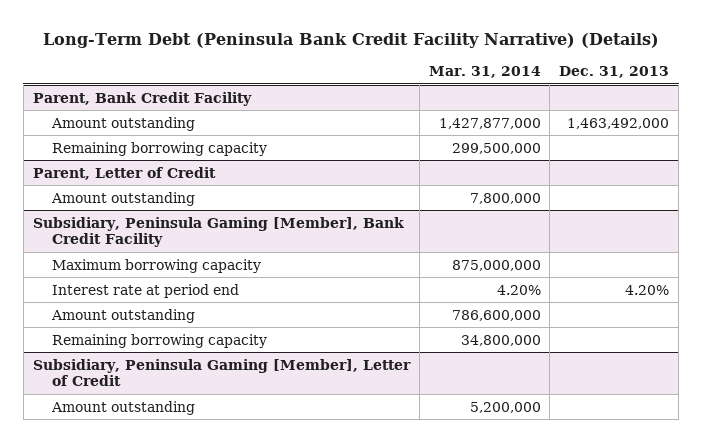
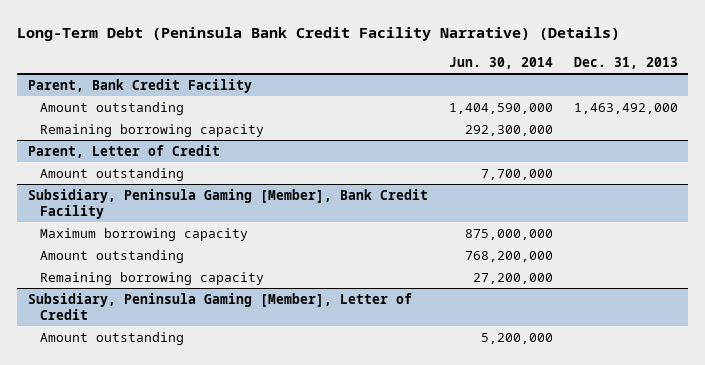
[428,66,541,79] Mar. 31, 2014 -> none
none -> [448,56,553,69] Jun. 30, 2014
[52,283,240,298] Interest rate at period end -> none

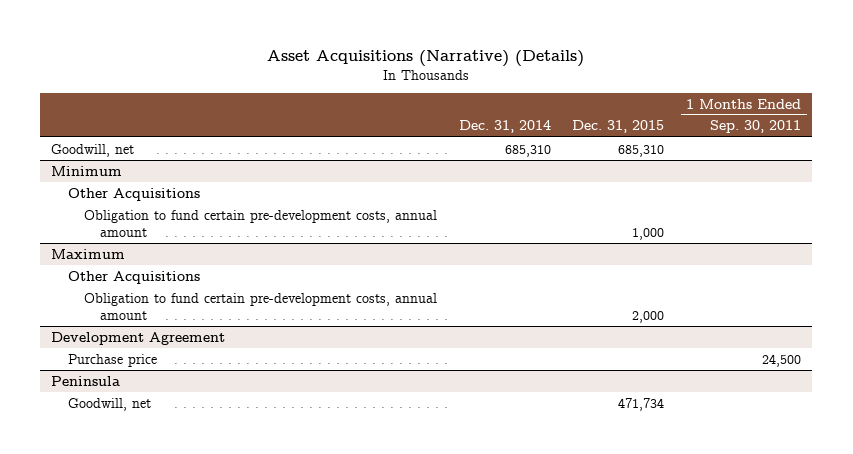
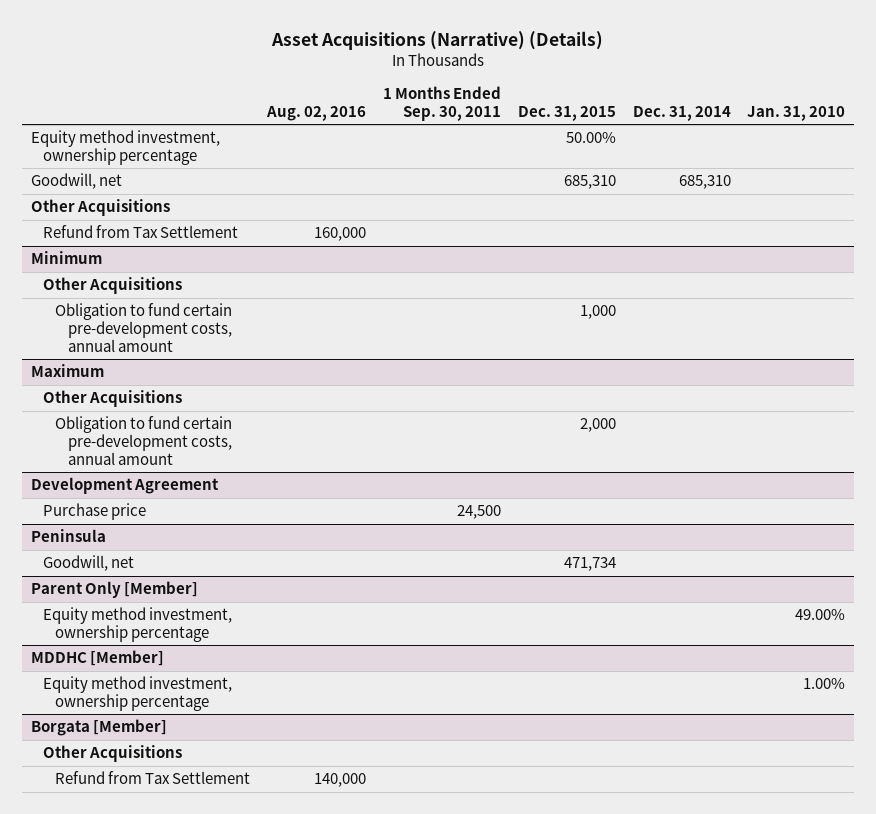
none -> [266,105,367,121] Aug. 02, 2016
none -> [747,105,846,121] Jan. 31, 2010
none -> [30,130,220,165] Equity method investment, ownership percentage
none -> [30,199,170,217] Other Acquisitions
none -> [43,225,239,239] Refund from Tax Settlement
none -> [30,581,198,599] Parent Only [Member]
none -> [43,607,233,642] Equity method investment, ownership percentage
none -> [30,650,164,667] MDDHC [Member]
none -> [43,676,233,711] Equity method investment, ownership percentage
none -> [30,719,167,737] Borgata [Member]
none -> [43,745,183,763] Other Acquisitions
none -> [55,771,251,785] Refund from Tax Settlement

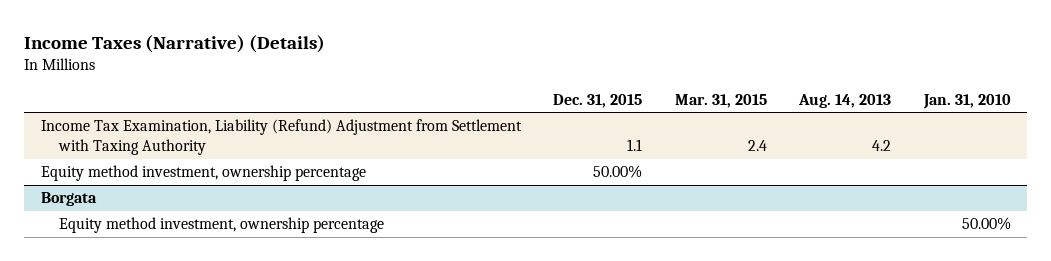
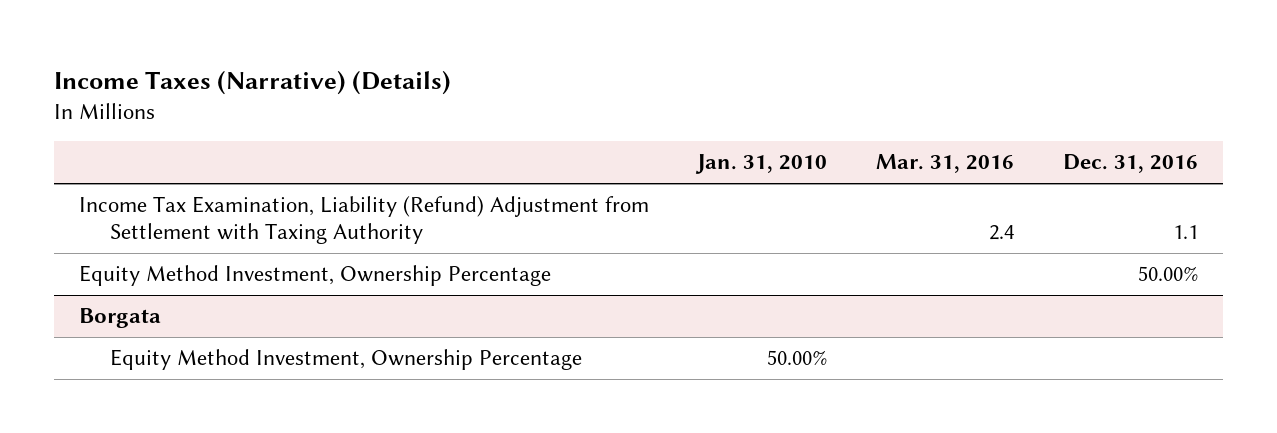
[553,93,643,108] Dec. 31, 2015 -> none
[674,93,767,108] Mar. 31, 2015 -> none
[798,93,892,108] Aug. 14, 2013 -> none
none -> [876,154,1015,174] Mar. 31, 2016
none -> [1063,154,1199,174] Dec. 31, 2016
[40,165,366,182] Equity method investment, ownership percentage -> [78,265,551,287] Equity Method Investment, Ownership Percentage
[59,217,385,234] Equity method investment, ownership percentage -> [110,349,583,371] Equity Method Investment, Ownership Percentage

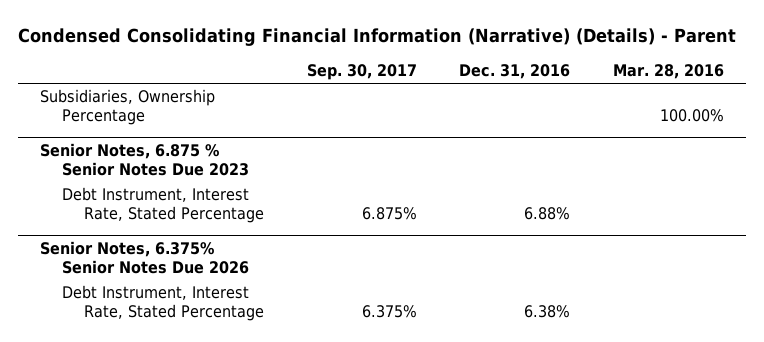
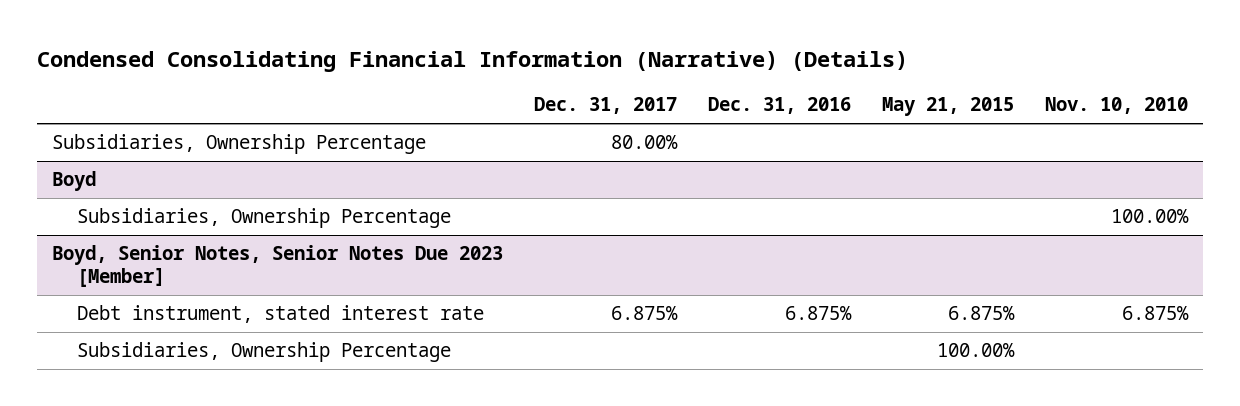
[18,28,737,47] Condensed Consolidating Financial Information (Narrative) (Details) - Parent -> [36,50,908,72] Condensed Consolidating Financial Information (Narrative) (Details)
[306,64,417,81] Sep. 30, 2017 -> none
[613,64,725,80] Mar. 28, 2016 -> none
none -> [534,97,678,115] Dec. 31, 2017
none -> [881,97,1014,117] May 21, 2015
none -> [1044,97,1188,115] Nov. 10, 2010
[39,240,249,274] Senior Notes, 6.375% Senior Notes Due 2026 -> none
[61,285,264,322] Debt Instrument, Interest Rate, Stated Percentage -> none
none -> [52,171,97,192] Boyd
none -> [77,208,452,229] Subsidiaries, Ownership Percentage
[39,142,249,176] Senior Notes, 6.875 % Senior Notes Due 2023 -> [52,245,504,287] Boyd, Senior Notes, Senior Notes Due 2023 [Member]
[61,187,264,224] Debt Instrument, Interest Rate, Stated Percentage -> [77,305,485,324] Debt instrument, stated interest rate
[524,207,571,221] 6.88% -> [785,306,853,321] 6.875%
none -> [77,342,452,363] Subsidiaries, Ownership Percentage

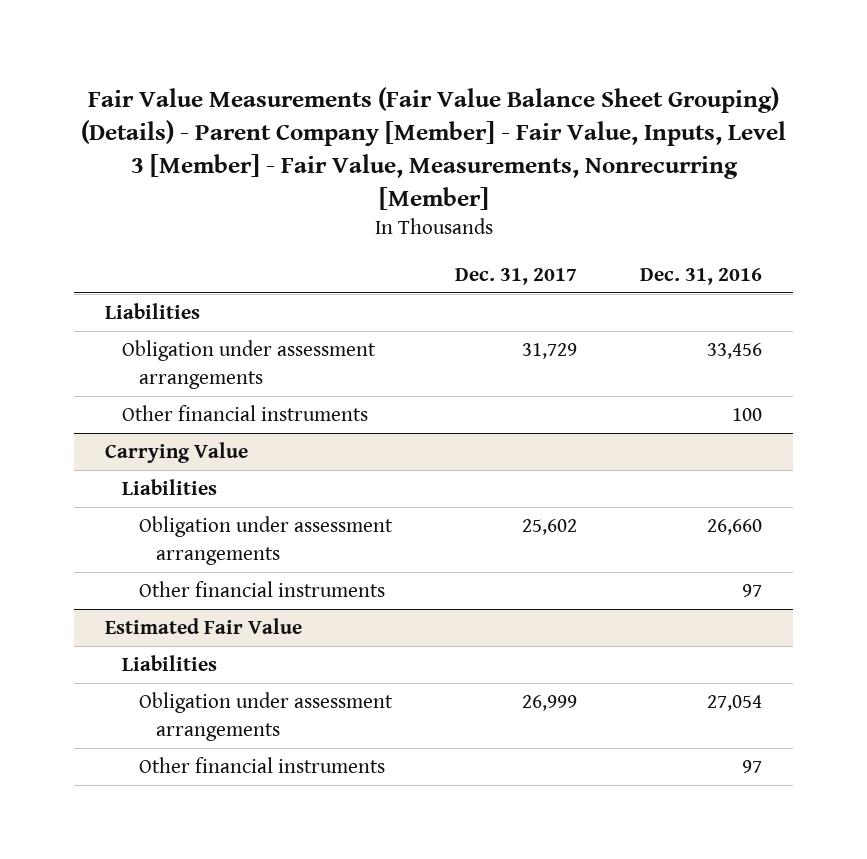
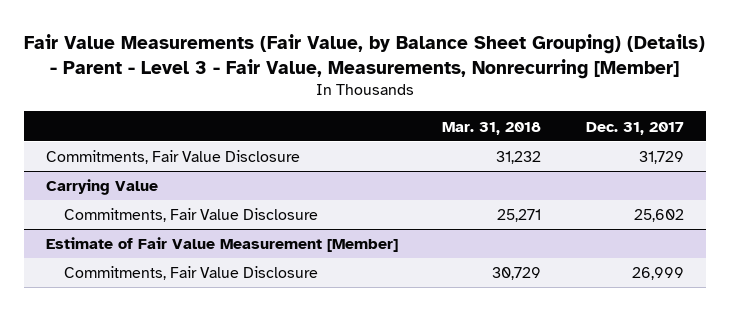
[80,86,786,210] Fair Value Measurements (Fair Value Balance Sheet Grouping) (Details) - Parent Company [Member] - Fair Value, Inputs, Level 3 [Member] - Fair Value, Measurements, Nonrecurring [Member] -> [23,33,705,79] Fair Value Measurements (Fair Value, by Balance Sheet Grouping) (Details) - Parent - Level 3 - Fair Value, Measurements, Nonrecurring [Member]
[639,267,762,285] Dec. 31, 2016 -> none
none -> [442,121,542,135] Mar. 31, 2018
[105,303,201,320] Liabilities -> none
[122,405,369,422] Other financial instruments -> none
[122,340,377,389] Obligation under assessment arrangements -> [45,150,300,165] Commitments, Fair Value Disclosure
[122,479,218,496] Liabilities -> none
[139,581,386,598] Other financial instruments -> none
[122,655,218,672] Liabilities -> none
[139,757,386,774] Other financial instruments -> none
[139,516,394,565] Obligation under assessment arrangements -> [64,208,319,223] Commitments, Fair Value Disclosure
[105,618,303,635] Estimated Fair Value -> [45,237,398,253] Estimate of Fair Value Measurement [Member]
[139,692,394,741] Obligation under assessment arrangements -> [64,266,319,281] Commitments, Fair Value Disclosure

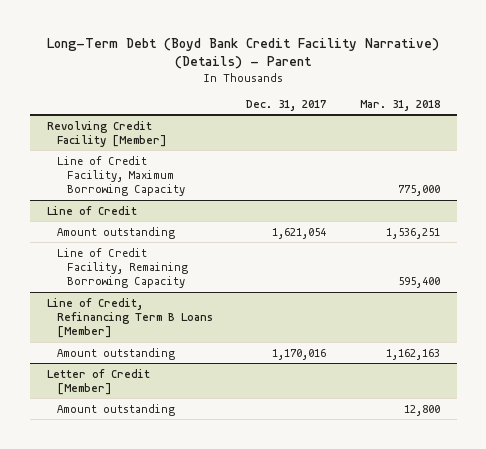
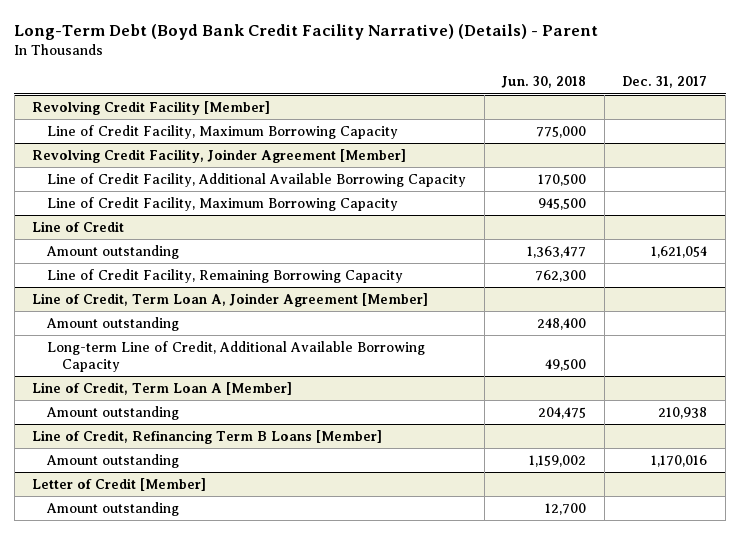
[359,99,440,111] Mar. 31, 2018 -> none
none -> [501,76,587,89] Jun. 30, 2018
none -> [32,149,407,164] Revolving Credit Facility, Joinder Agreement [Member]
none -> [46,173,466,188] Line of Credit Facility, Additional Available Borrowing Capacity
none -> [46,197,398,212] Line of Credit Facility, Maximum Borrowing Capacity
none -> [32,293,429,308] Line of Credit, Term Loan A, Joinder Agreement [Member]
none -> [45,317,179,332] Amount outstanding
none -> [46,341,425,373] Long-term Line of Credit, Additional Available Borrowing Capacity
none -> [32,382,293,396] Line of Credit, Term Loan A [Member]
none -> [45,406,179,421] Amount outstanding

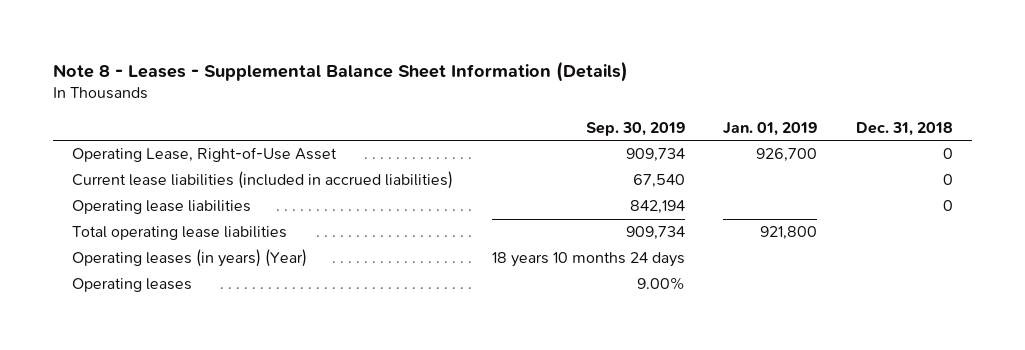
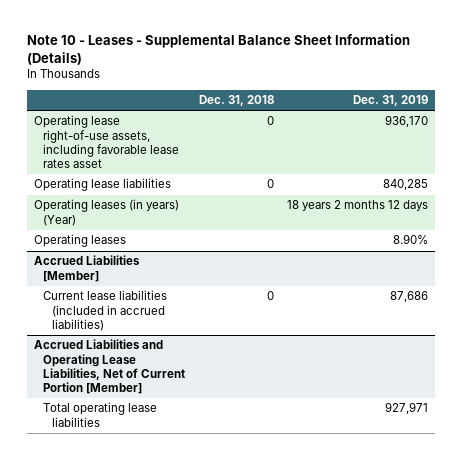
[52,61,628,83] Note 8 - Leases - Supplemental Balance Sheet Information (Details) -> [27,34,411,65] Note 10 - Leases - Supplemental Balance Sheet Information (Details)
[585,121,685,136] Sep. 30, 2019 -> none
[723,121,818,136] Jan. 01, 2019 -> none
none -> [353,95,429,107] Dec. 31, 2019
[72,171,454,190] Current lease liabilities (included in accrued liabilities) -> none
[72,147,338,163] Operating Lease, Right-of-Use Asset -> [34,115,179,168] Operating lease right-of-use assets, including favorable lease rates asset
[72,226,288,241] Total operating lease liabilities -> none
none -> [34,255,141,282] Accrued Liabilities [Member]
none -> [42,290,167,331] Current lease liabilities (included in accrued liabilities)
none -> [34,339,185,394] Accrued Liabilities and Operating Lease Liabilities, Net of Current Portion [Member]
none -> [42,402,157,427] Total operating lease liabilities

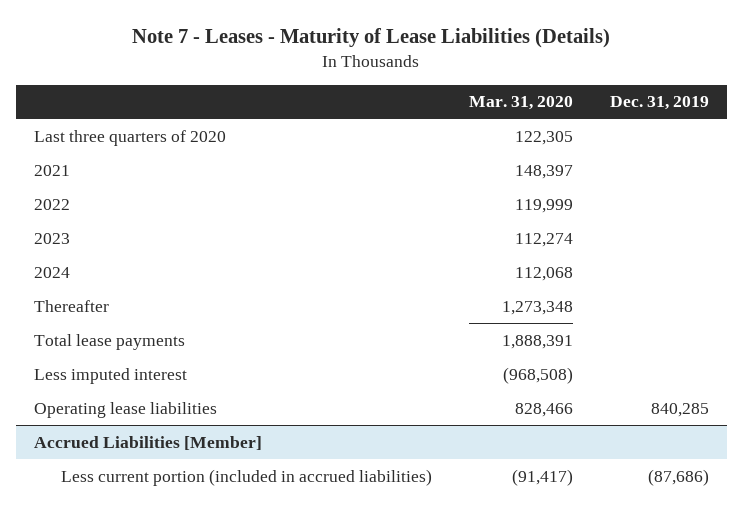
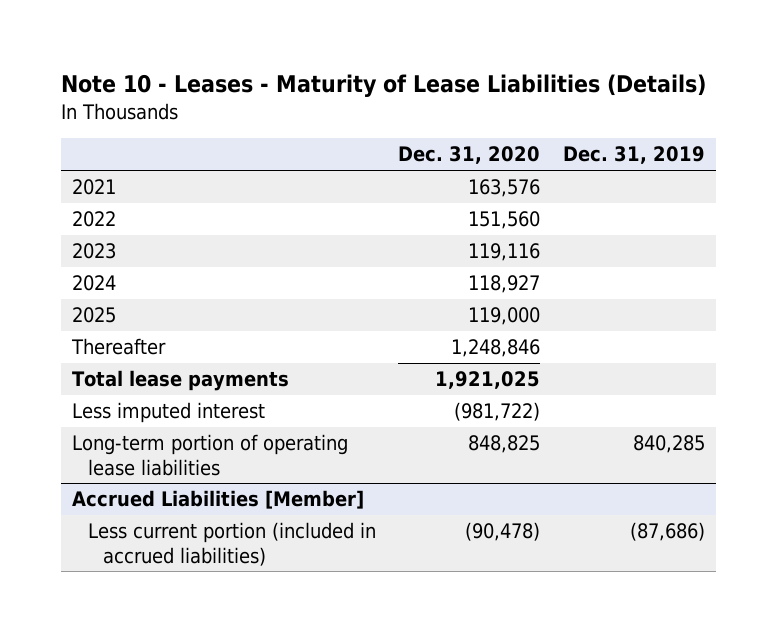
[132,28,611,49] Note 7 - Leases - Maturity of Lease Liabilities (Details) -> [61,73,707,97] Note 10 - Leases - Maturity of Lease Liabilities (Details)
[468,96,573,111] Mar. 31, 2020 -> none
none -> [398,146,541,165] Dec. 31, 2020
[34,129,227,146] Last three quarters of 2020 -> none
none -> [72,307,117,324] 2025
[34,401,218,418] Operating lease liabilities -> [72,434,349,476] Long-term portion of operating lease liabilities

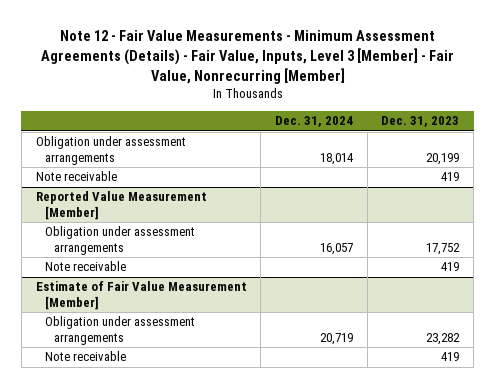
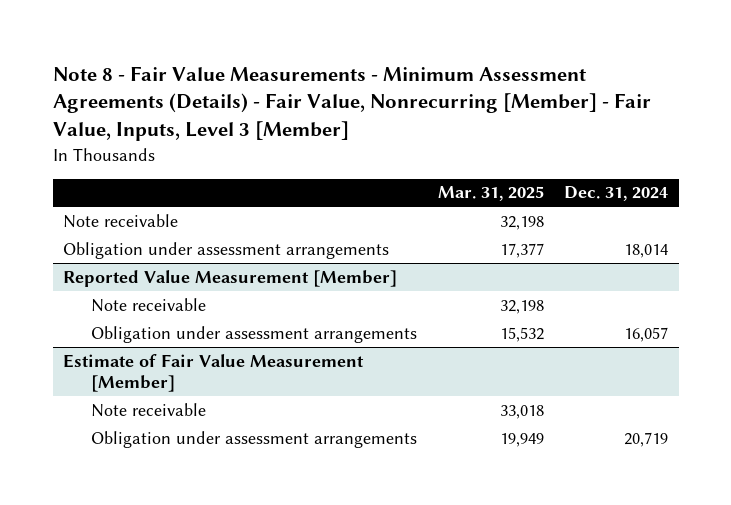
[40,30,454,84] Note 12 - Fair Value Measurements - Minimum Assessment Agreements (Details) - Fair Value, Inputs, Level 3 [Member] - Fair Value, Nonrecurring [Member] -> [52,65,651,142] Note 8 - Fair Value Measurements - Minimum Assessment Agreements (Details) - Fair Value, Nonrecurring [Member] - Fair Value, Inputs, Level 3 [Member]
[381,116,460,128] Dec. 31, 2023 -> none
none -> [437,186,544,202] Mar. 31, 2025
[35,136,186,166] Obligation under assessment arrangements -> [63,241,390,259] Obligation under assessment arrangements
[44,226,195,256] Obligation under assessment arrangements -> [90,325,417,343] Obligation under assessment arrangements
[44,316,195,346] Obligation under assessment arrangements -> [90,430,417,448] Obligation under assessment arrangements

